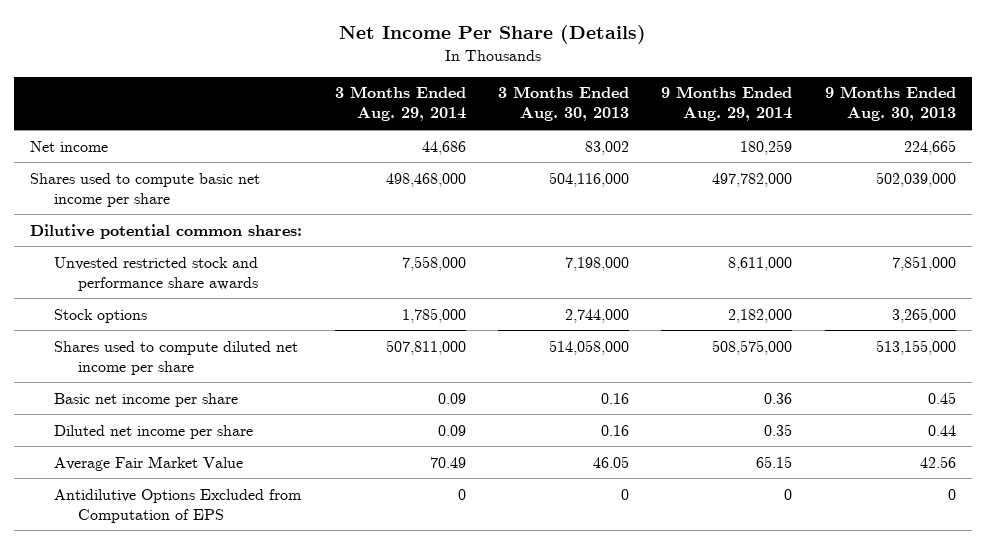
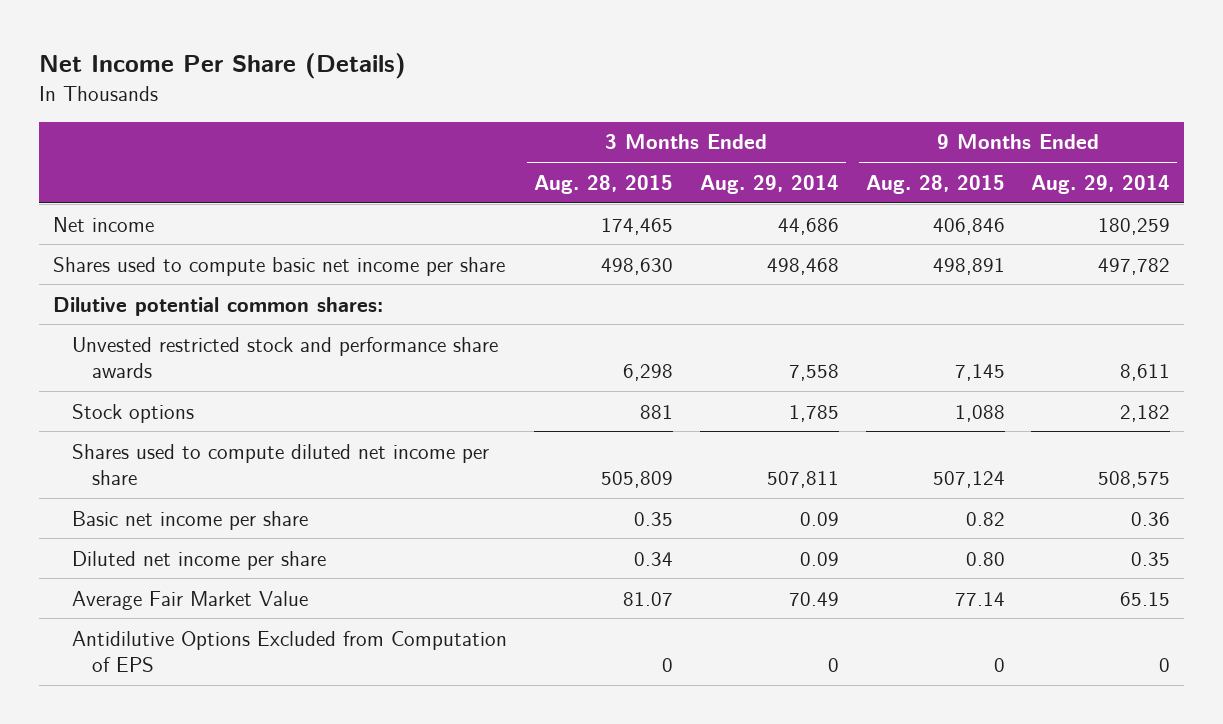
[498,86,630,122] 3 Months Ended Aug. 30, 2013 -> none
[824,86,956,122] 9 Months Ended Aug. 30, 2013 -> none
none -> [534,174,674,194] Aug. 28, 2015
none -> [865,174,1005,194] Aug. 28, 2015
[385,172,466,187] 498,468,000 -> [766,257,839,275] 498,468
[712,172,793,187] 497,782,000 -> [1098,257,1171,275] 497,782
[401,255,466,271] 7,558,000 -> [788,363,839,381] 7,558
[728,256,793,271] 8,611,000 -> [1120,363,1171,381] 8,611
[401,307,466,323] 1,785,000 -> [788,404,839,422] 1,785
[728,308,793,323] 2,182,000 -> [1120,404,1171,422] 2,182
[385,339,466,355] 507,811,000 -> [766,470,839,488] 507,811
[712,339,793,355] 508,575,000 -> [1098,470,1171,488] 508,575

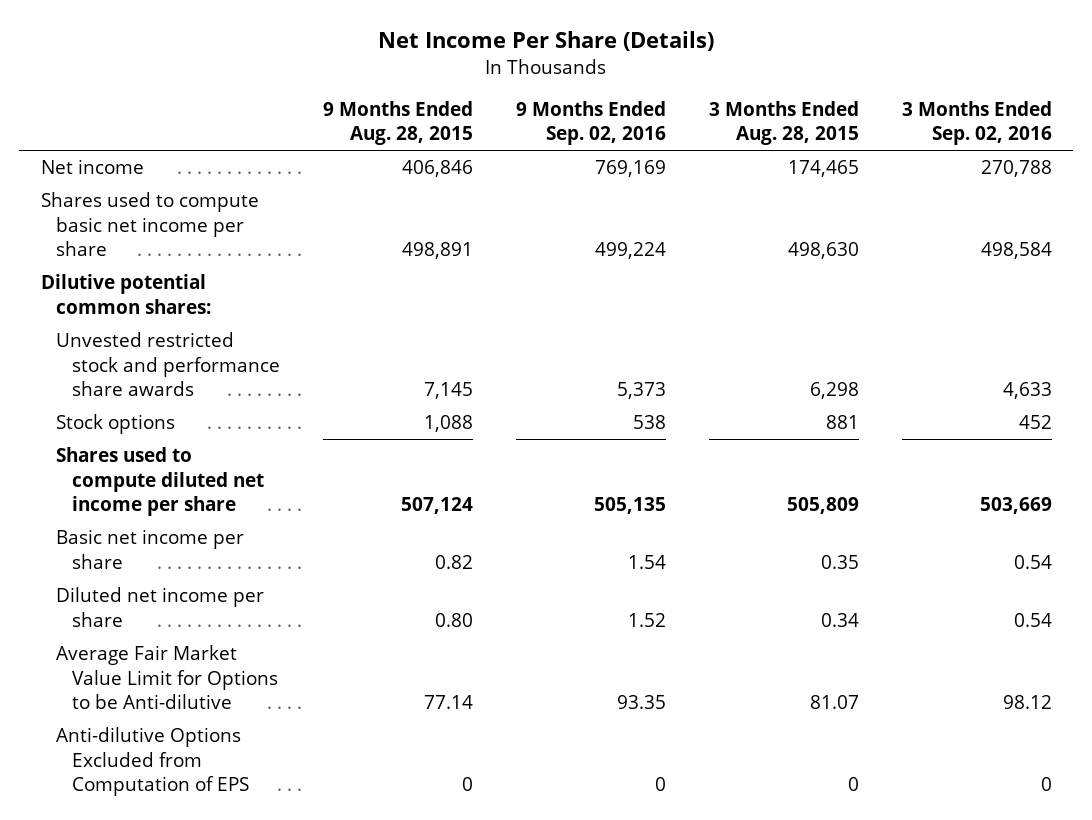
[699,174,839,194] Aug. 29, 2014 -> none
[1031,174,1171,194] Aug. 29, 2014 -> none
none -> [515,100,666,145] 9 Months Ended Sep. 02, 2016
none -> [901,100,1052,145] 3 Months Ended Sep. 02, 2016
[72,590,309,610] Average Fair Market Value -> [56,645,279,709] Average Fair Market Value Limit for Options to be Anti-dilutive
[72,630,508,672] Antidilutive Options Excluded from Computation of EPS -> [56,727,250,796] Anti-dilutive Options Excluded from Computation of EPS

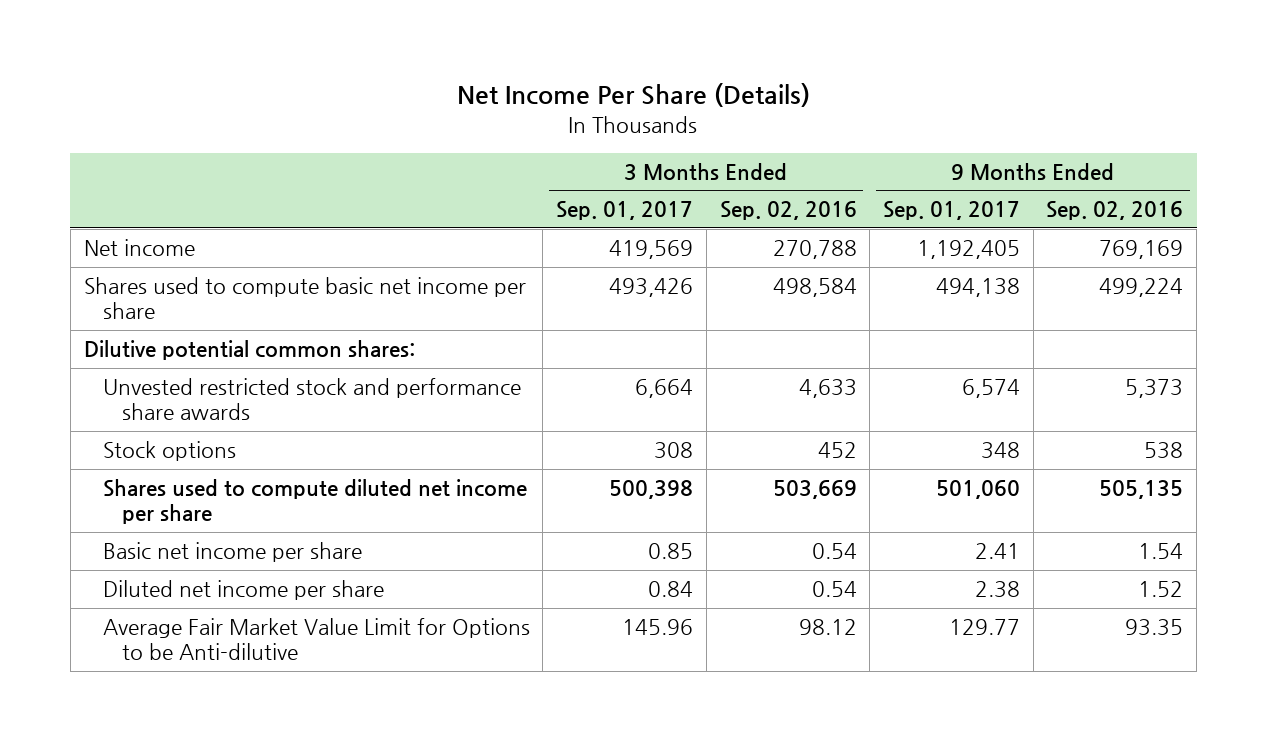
[323,100,474,145] 9 Months Ended Aug. 28, 2015 -> none
[708,100,859,145] 3 Months Ended Aug. 28, 2015 -> none
none -> [556,201,694,221] Sep. 01, 2017
none -> [882,201,1020,221] Sep. 01, 2017
[56,727,250,796] Anti-dilutive Options Excluded from Computation of EPS -> none

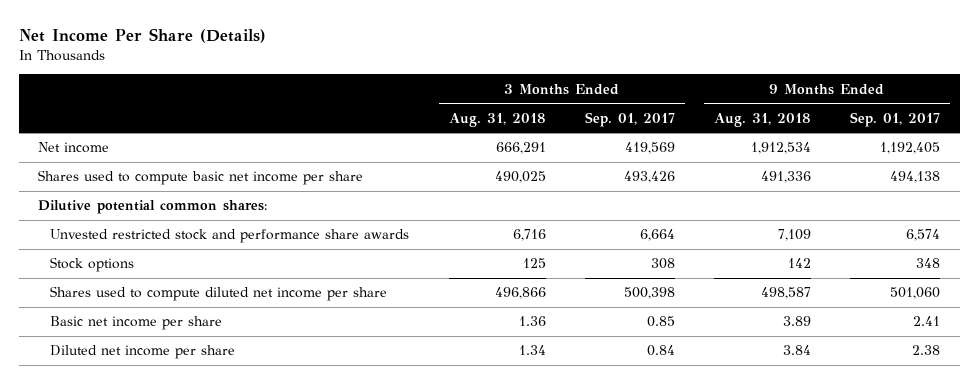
[719,201,857,221] Sep. 02, 2016 -> none
[1046,201,1184,221] Sep. 02, 2016 -> none
none -> [448,112,546,127] Aug. 31, 2018
none -> [714,112,812,127] Aug. 31, 2018
[102,618,530,661] Average Fair Market Value Limit for Options to be Anti-dilutive -> none

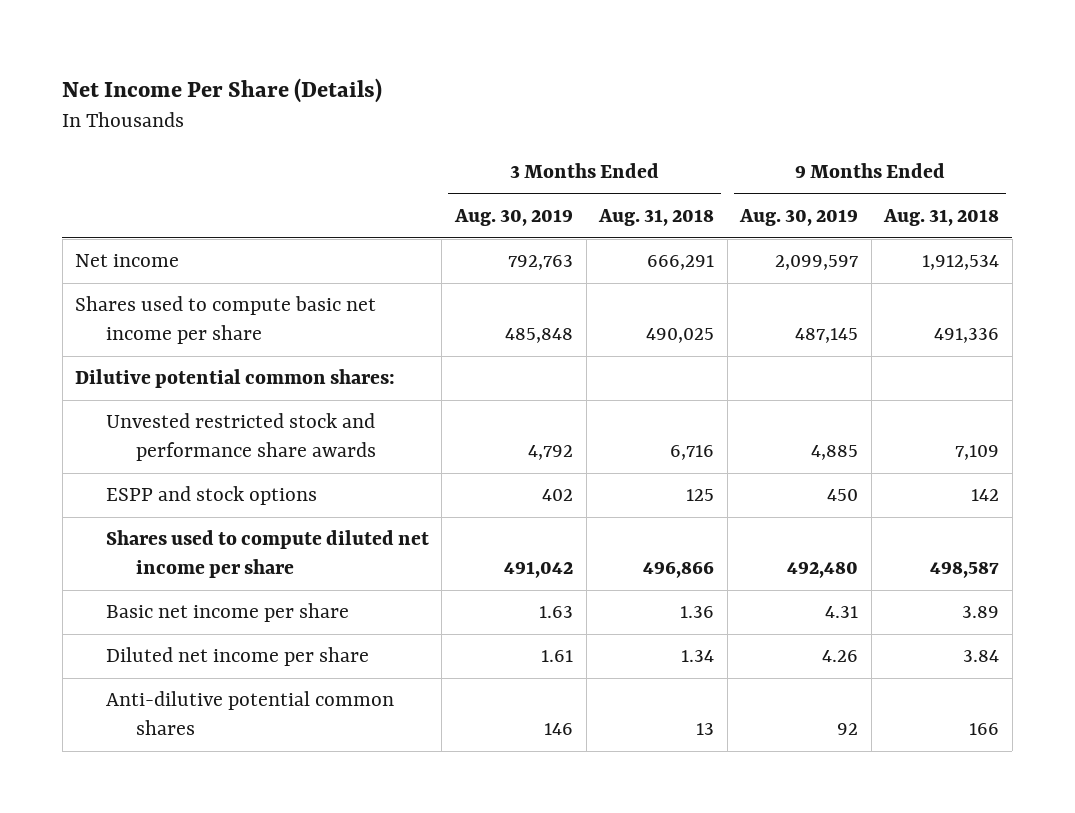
[584,111,675,127] Sep. 01, 2017 -> none
[850,111,941,127] Sep. 01, 2017 -> none
none -> [453,209,573,227] Aug. 30, 2019
none -> [739,209,859,227] Aug. 30, 2019
[50,257,135,273] Stock options -> [105,486,317,506] ESPP and stock options
none -> [105,691,394,736] Anti-dilutive potential common shares

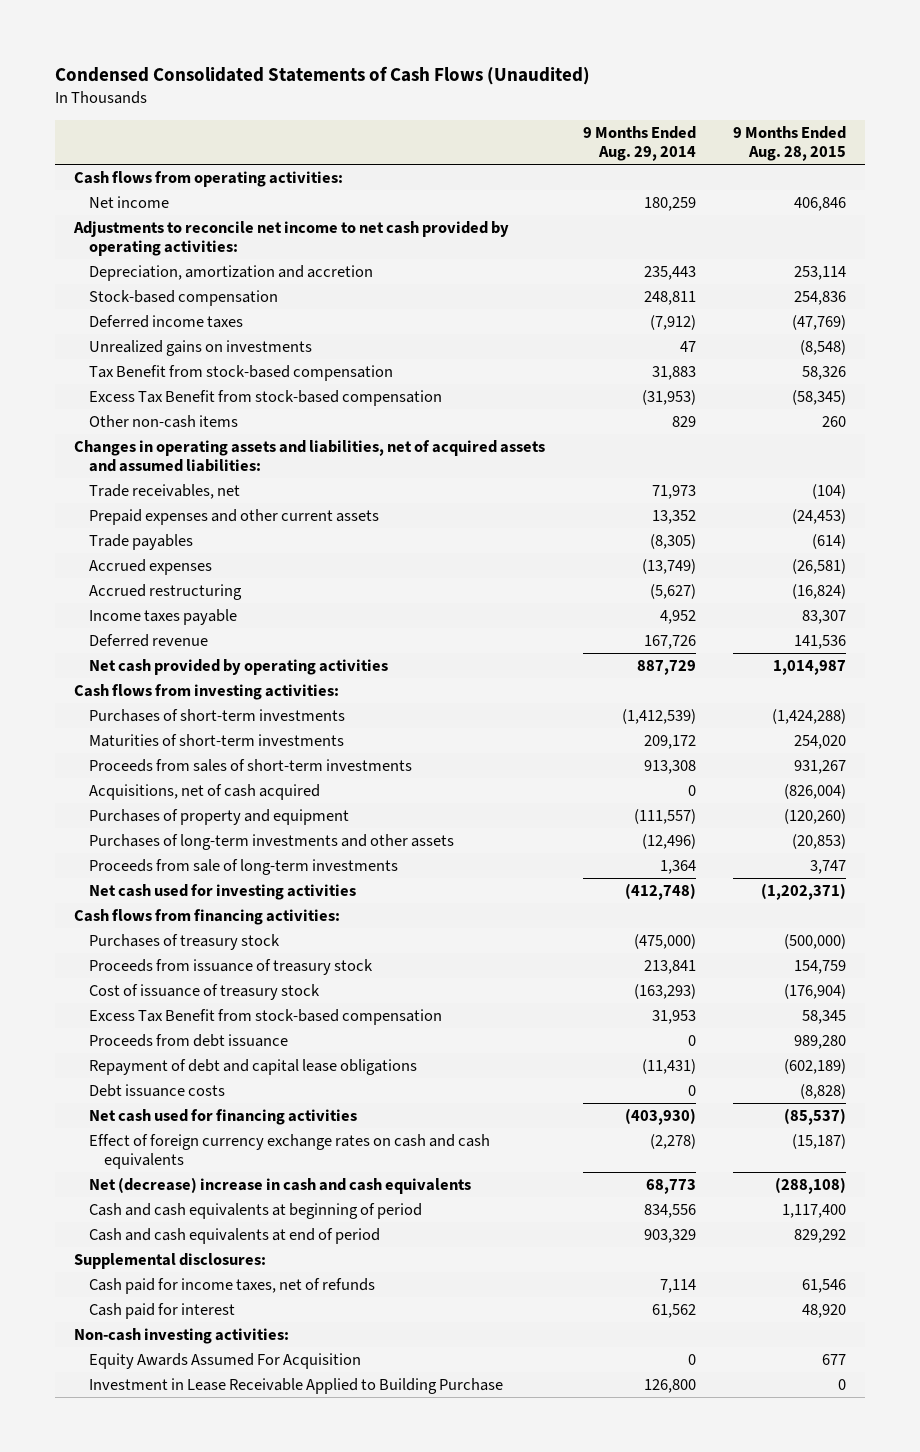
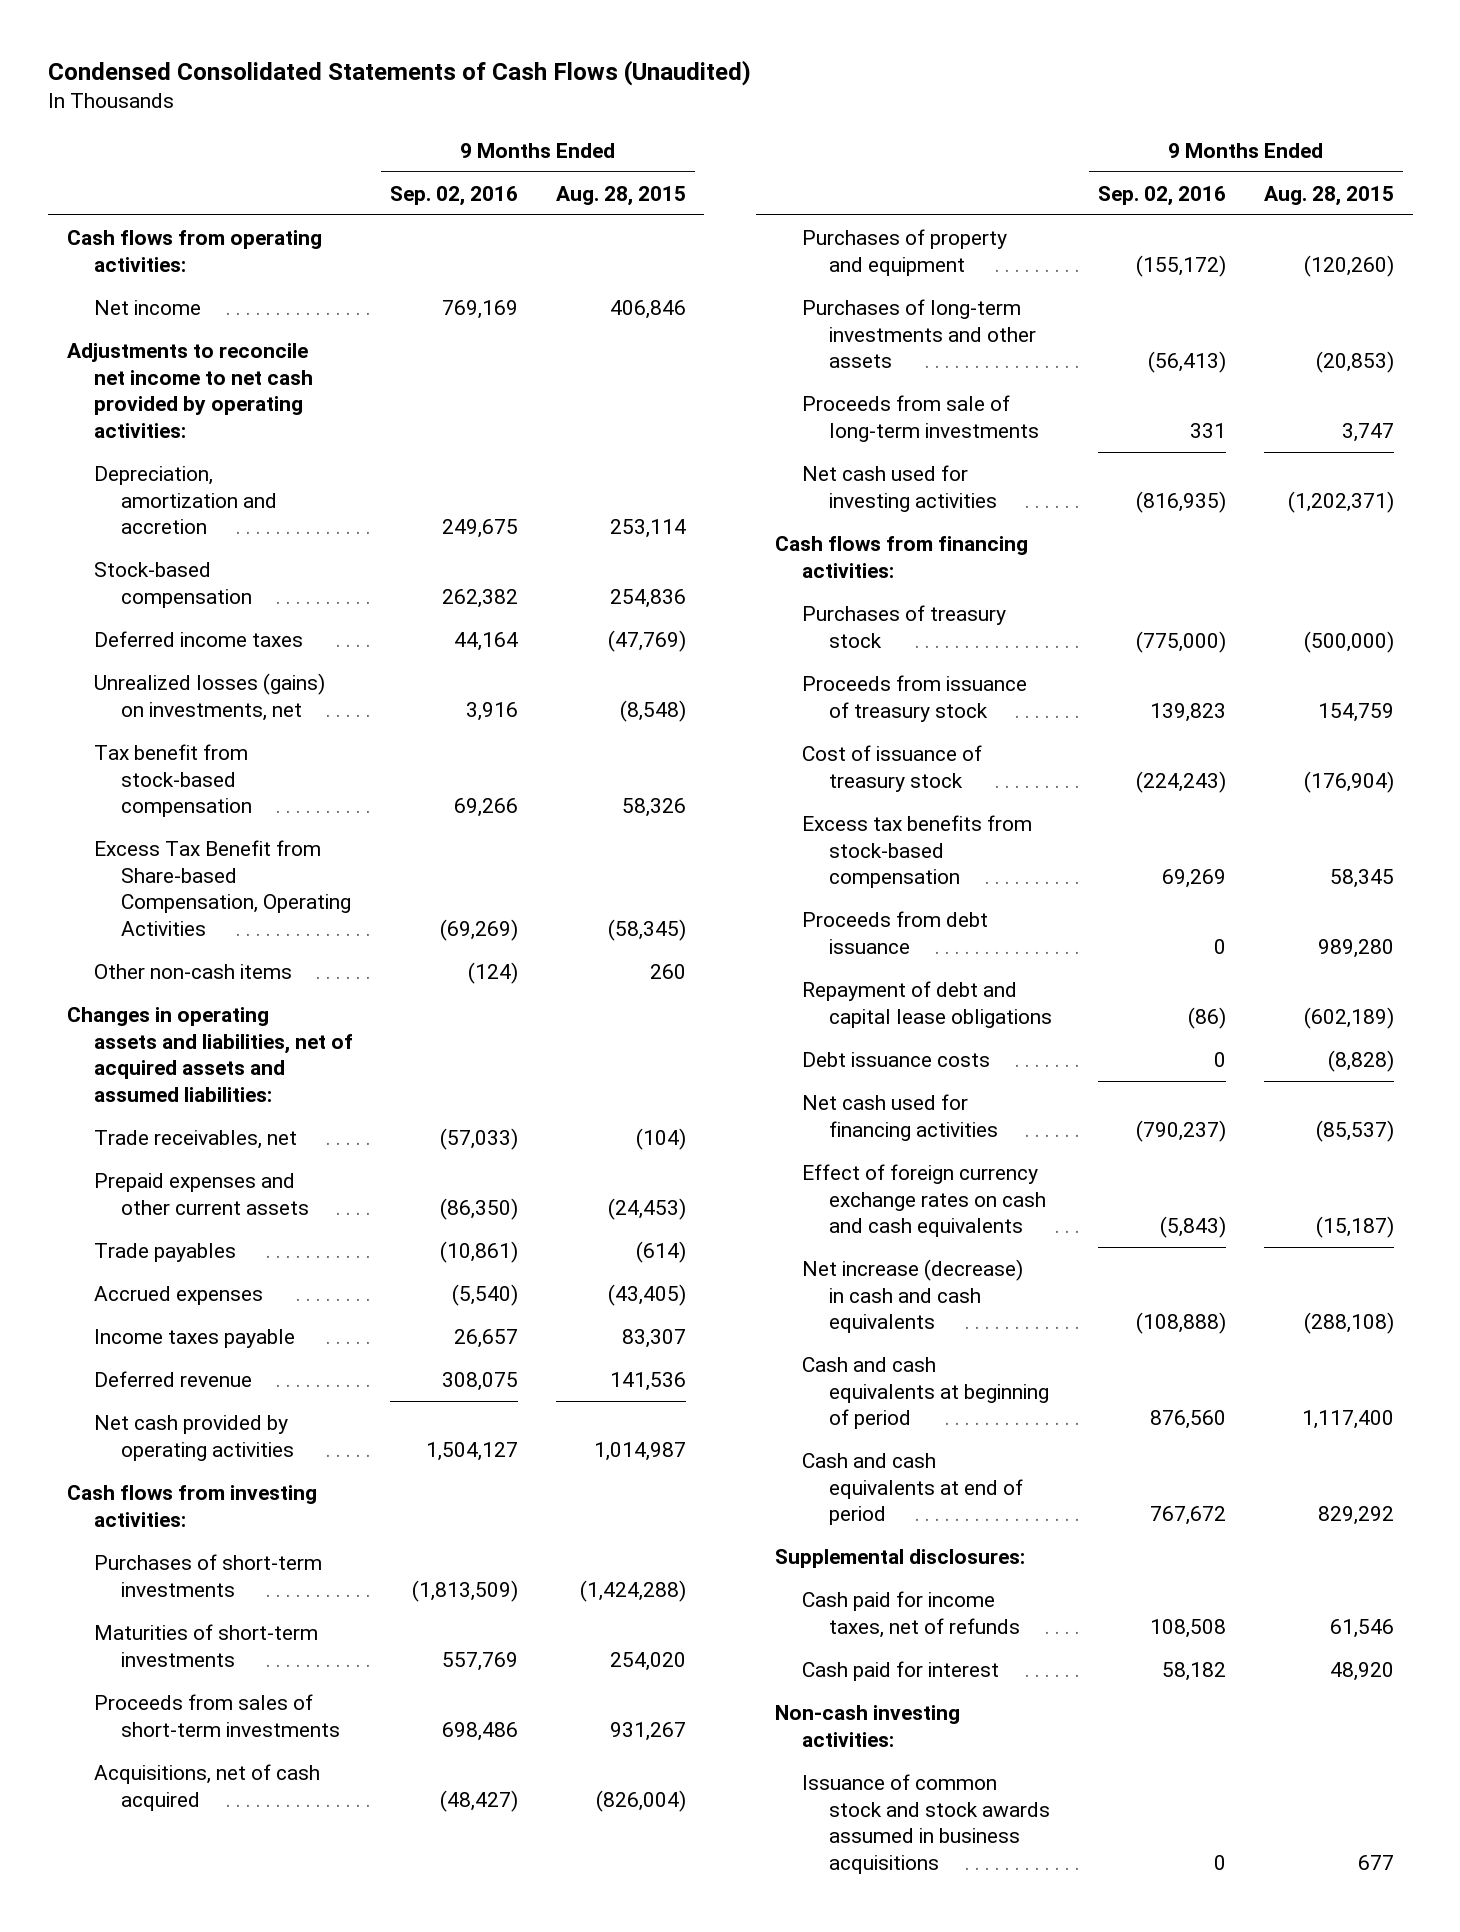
[582,125,696,162] 9 Months Ended Aug. 29, 2014 -> none
none -> [390,185,519,206] Sep. 02, 2016
[89,339,313,356] Unrealized gains on investments -> [93,672,325,721] Unrealized losses (gains) on investments, net
[89,364,394,381] Tax Benefit from stock-based compensation -> [93,743,252,818] Tax benefit from stock-based compensation
[89,389,443,406] Excess Tax Benefit from stock-based compensation -> [93,839,351,936] Excess Tax Benefit from Share-based Compensation, Operating Activities
[89,583,243,600] Accrued restructuring -> none
[792,558,847,574] (26,581) -> [607,1283,686,1306] (43,405)
[89,1008,443,1025] Excess Tax Benefit from stock-based compensation -> [802,814,1033,889] Excess tax benefits from stock-based compensation
[89,1176,472,1194] Net (decrease) increase in cash and cash equivalents -> [802,1258,1024,1334] Net increase (decrease) in cash and cash equivalents
[89,1377,504,1394] Investment in Lease Receivable Applied to Building Purchase -> none
[89,1352,362,1369] Equity Awards Assumed For Acquisition -> [802,1773,1051,1874] Issuance of common stock and stock awards assumed in business acquisitions

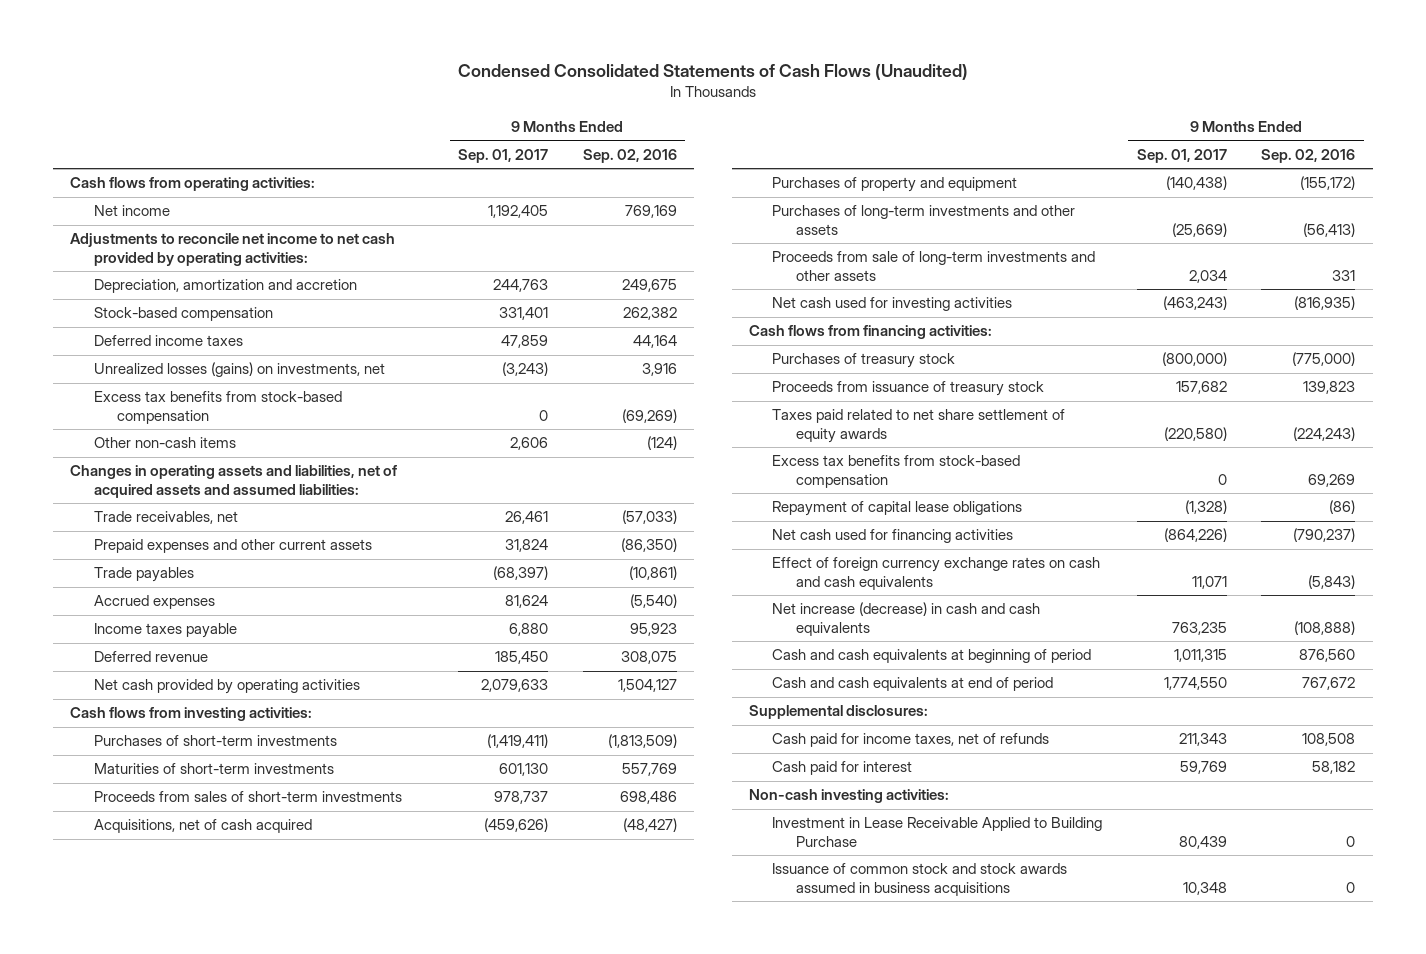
[555,185,686,206] Aug. 28, 2015 -> none
none -> [458,148,549,163] Sep. 01, 2017
[93,743,252,818] Tax benefit from stock-based compensation -> none
[93,839,351,936] Excess Tax Benefit from Share-based Compensation, Operating Activities -> [93,391,342,425] Excess tax benefits from stock-based compensation
[454,1328,519,1348] 26,657 -> [629,623,677,637] 95,923
[802,394,1040,442] Proceeds from sale of long-term investments -> [772,251,1096,282] Proceeds from sale of long-term investments and other assets
[802,744,983,792] Cost of issuance of treasury stock -> [772,409,1066,444] Taxes paid related to net share settlement of equity awards
[802,910,989,954] Proceeds from debt issuance -> none
[802,1051,991,1067] Debt issuance costs -> none
[802,980,1053,1028] Repayment of debt and capital lease obligations -> [772,501,1023,517] Repayment of capital lease obligations
none -> [772,817,1103,848] Investment in Lease Receivable Applied to Building Purchase

